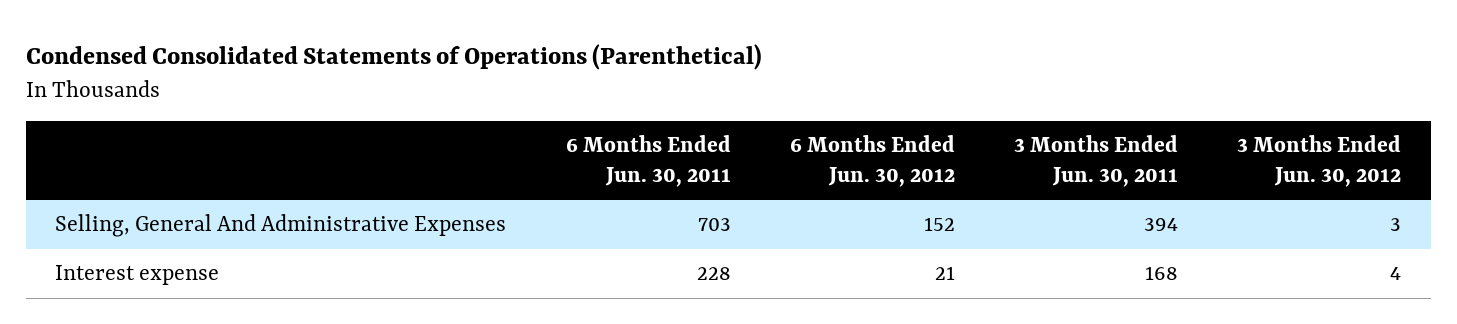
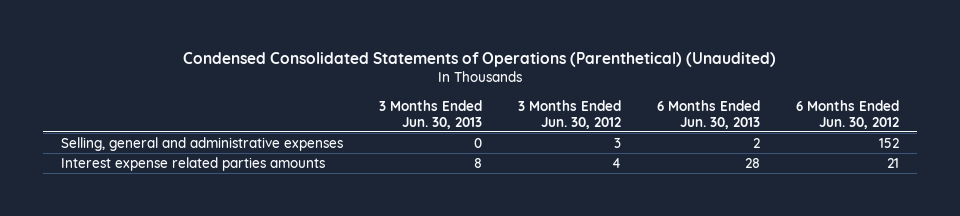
[25,43,762,70] Condensed Consolidated Statements of Operations (Parenthetical) -> [183,52,777,68] Condensed Consolidated Statements of Operations (Parenthetical) (Unaudited)
[565,135,731,187] 6 Months Ended Jun. 30, 2011 -> none
[1013,135,1178,187] 3 Months Ended Jun. 30, 2011 -> none
none -> [379,99,483,129] 3 Months Ended Jun. 30, 2013
none -> [656,99,760,129] 6 Months Ended Jun. 30, 2013
[55,214,507,238] Selling, General And Administrative Expenses -> [61,136,344,151] Selling, general and administrative expenses
[55,265,220,286] Interest expense -> [61,156,326,171] Interest expense related parties amounts

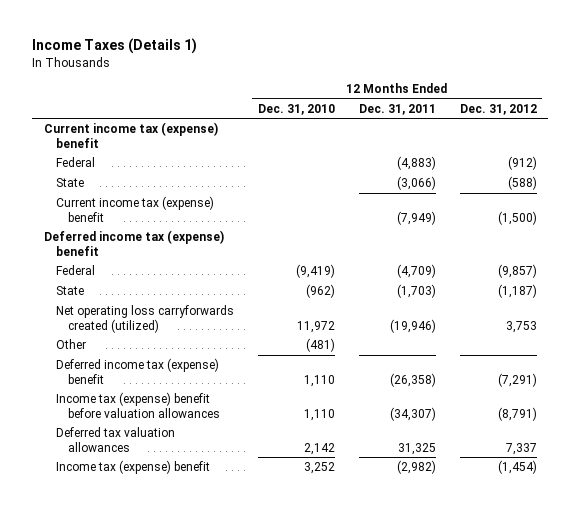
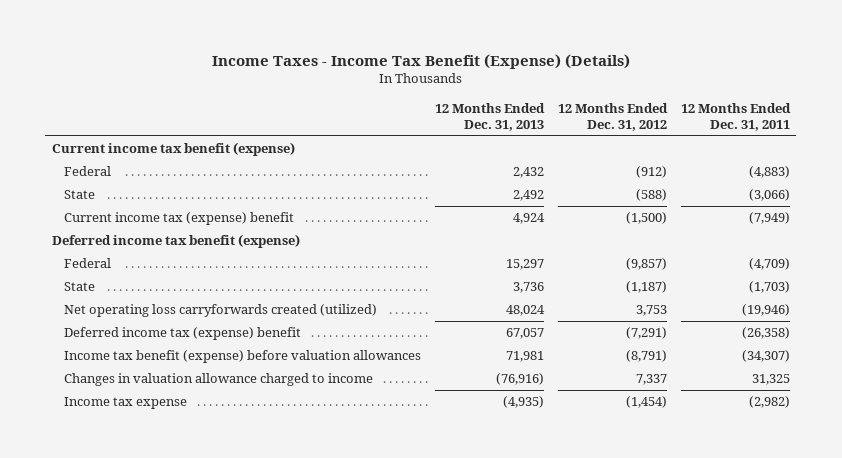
[31,38,197,55] Income Taxes (Details 1) -> [211,53,630,69] Income Taxes - Income Tax Benefit (Expense) (Details)
[257,103,335,115] Dec. 31, 2010 -> none
none -> [434,102,545,131] 12 Months Ended Dec. 31, 2013
[43,122,218,148] Current income tax (expense) benefit -> [51,142,295,157] Current income tax benefit (expense)
[43,230,224,256] Deferred income tax (expense) benefit -> [51,234,300,249] Deferred income tax benefit (expense)
[55,339,86,350] Other -> none
[55,392,221,418] Income tax (expense) benefit before valuation allowances -> [63,350,421,364] Income tax benefit (expense) before valuation allowances
[55,427,175,452] Deferred tax valuation allowances -> [63,373,373,387] Changes in valuation allowance charged to income
[55,460,210,475] Income tax (expense) benefit -> [63,397,187,410] Income tax expense

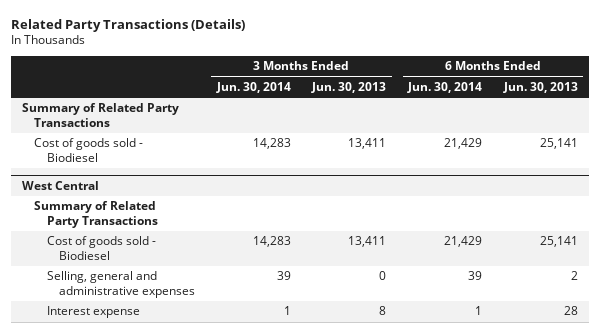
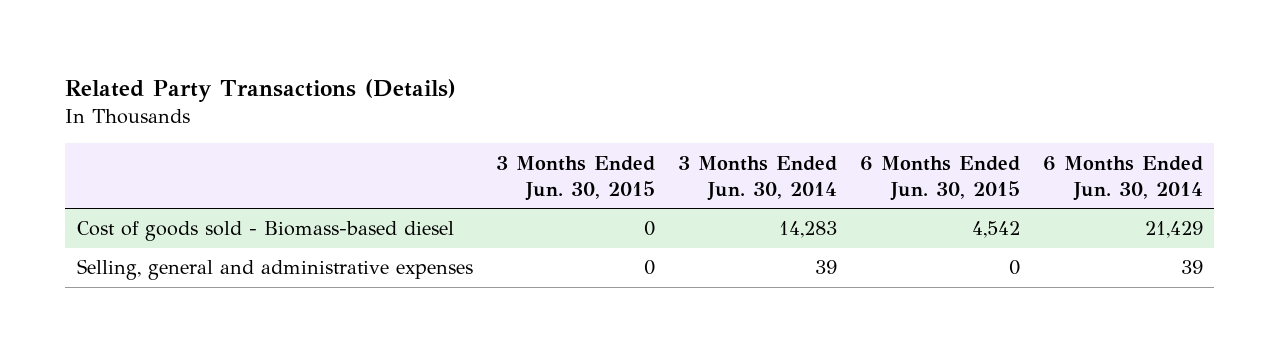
[311,82,387,94] Jun. 30, 2013 -> none
[502,82,578,94] Jun. 30, 2013 -> none
none -> [495,155,655,201] 3 Months Ended Jun. 30, 2015
none -> [859,155,1020,201] 6 Months Ended Jun. 30, 2015
[21,103,179,128] Summary of Related Party Transactions -> none
[21,180,99,190] West Central -> none
[34,201,158,229] Summary of Related Party Transactions -> none
[46,236,156,261] Cost of goods sold - Biodiesel -> none
[34,138,144,163] Cost of goods sold - Biodiesel -> [76,221,454,242] Cost of goods sold - Biomass-based diesel
[46,306,140,319] Interest expense -> none

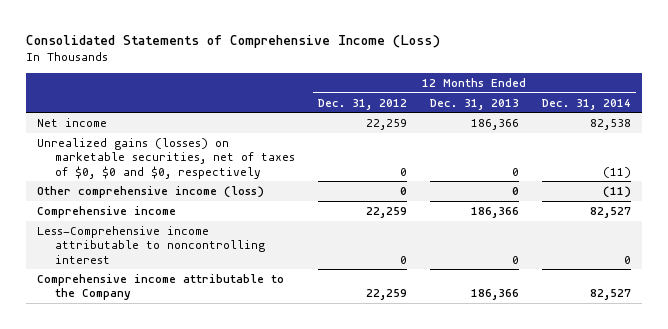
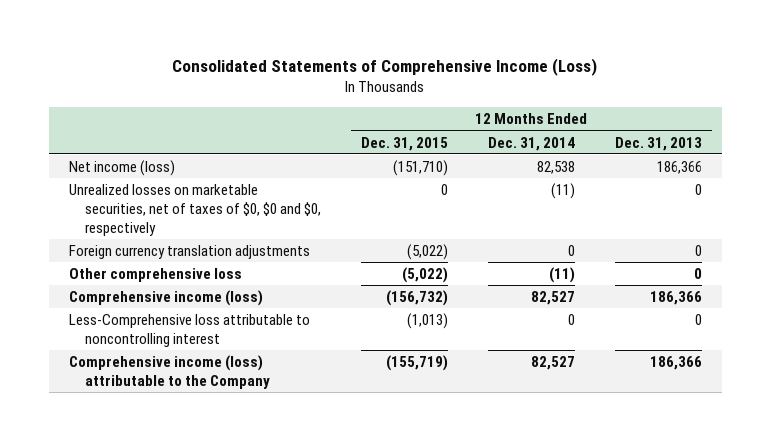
[318,98,408,110] Dec. 31, 2012 -> none
none -> [360,136,448,151] Dec. 31, 2015
[37,117,108,127] Net income -> [69,159,176,176] Net income (loss)
[37,137,296,179] Unrealized gains (losses) on marketable securities, net of taxes of $0, $0 and $0, respectively -> [69,183,321,236] Unrealized losses on marketable securities, net of taxes of $0, $0 and $0, respectively
none -> [69,244,311,259] Foreign currency translation adjustments
[37,185,265,198] Other comprehensive income (loss) -> [69,267,243,282] Other comprehensive loss
[37,205,177,218] Comprehensive income -> [69,289,264,306] Comprehensive income (loss)
[37,225,266,264] Less-Comprehensive income attributable to noncontrolling interest -> [69,313,311,347] Less-Comprehensive loss attributable to noncontrolling interest
[37,273,285,301] Comprehensive income attributable to the Company -> [69,354,270,389] Comprehensive income (loss) attributable to the Company

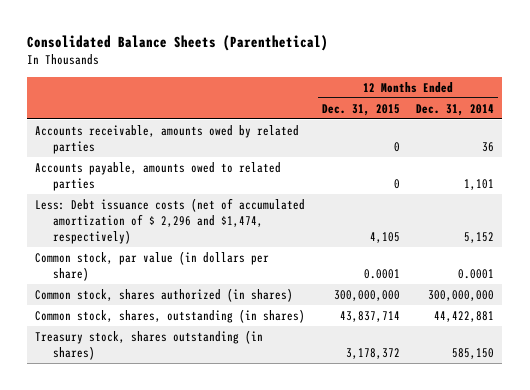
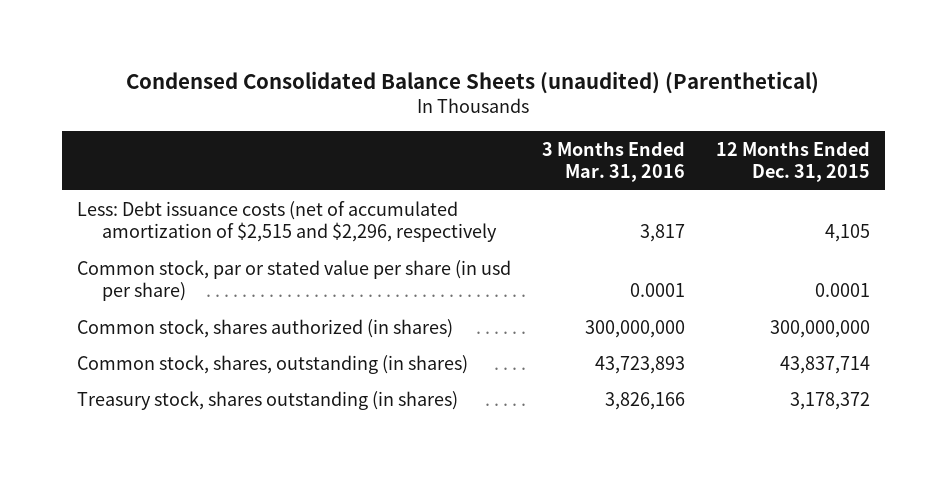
[27,34,329,51] Consolidated Balance Sheets (Parenthetical) -> [126,71,820,95] Condensed Consolidated Balance Sheets (unaudited) (Parenthetical)
[416,103,495,116] Dec. 31, 2014 -> none
none -> [541,140,685,183] 3 Months Ended Mar. 31, 2016
[35,124,300,154] Accounts receivable, amounts owed by related parties -> none
[35,161,282,191] Accounts payable, amounts owed to related parties -> none
[35,197,306,244] Less: Debt issuance costs (net of accumulated amortization of $ 2,296 and $1,474, respectively) -> [76,200,498,243] Less: Debt issuance costs (net of accumulated amortization of $2,515 and $2,296, respectively
[35,250,270,281] Common stock, par value (in dollars per share) -> [76,259,511,302] Common stock, par or stated value per share (in usd per share)

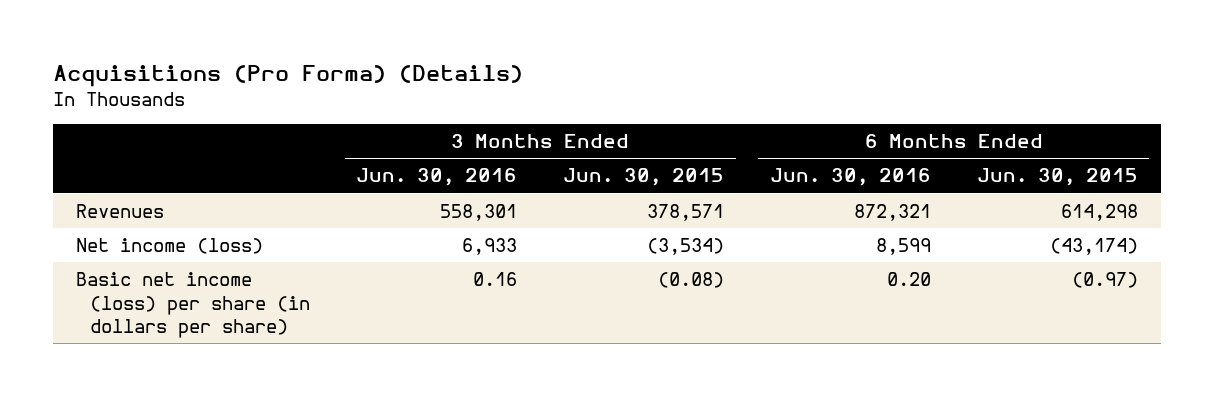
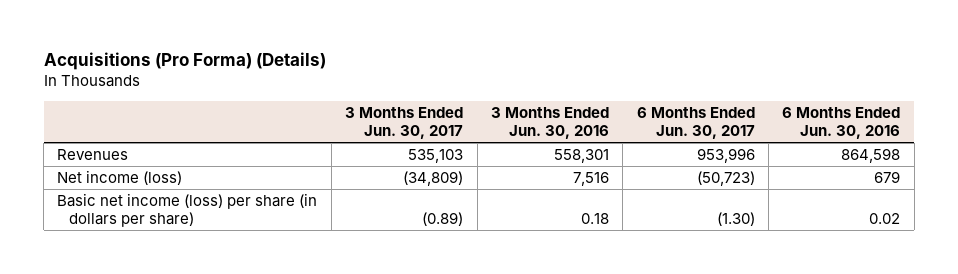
[563,168,725,187] Jun. 30, 2015 -> none
[976,168,1138,187] Jun. 30, 2015 -> none
none -> [345,107,464,139] 3 Months Ended Jun. 30, 2017
none -> [636,107,755,139] 6 Months Ended Jun. 30, 2017
[853,204,931,222] 872,321 -> [841,148,901,164] 864,598
[462,238,518,256] 6,933 -> [572,172,609,187] 7,516
[875,238,931,256] 8,599 -> [874,171,901,184] 679
[473,272,518,287] 0.16 -> [580,212,609,224] 0.18
[886,272,931,287] 0.20 -> [869,212,901,224] 0.02

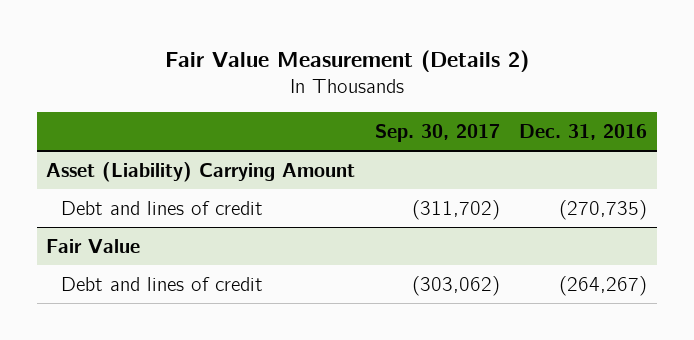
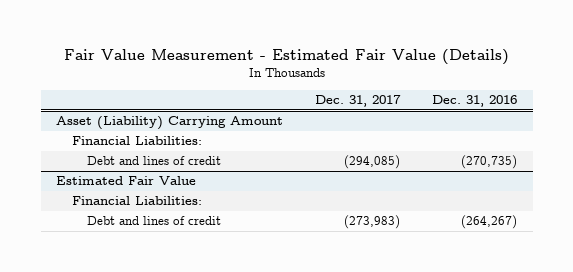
[164,49,529,72] Fair Value Measurement (Details 2) -> [63,49,509,66] Fair Value Measurement - Estimated Fair Value (Details)
[374,123,500,142] Sep. 30, 2017 -> none
none -> [315,95,402,108] Dec. 31, 2017
none -> [71,136,202,146] Financial Liabilities:
[46,238,141,253] Fair Value -> [56,176,197,186] Estimated Fair Value
none -> [71,196,202,206] Financial Liabilities:

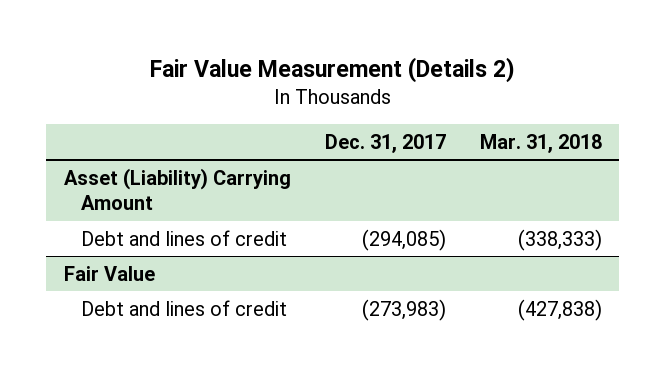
[63,49,509,66] Fair Value Measurement - Estimated Fair Value (Details) -> [149,57,515,84] Fair Value Measurement (Details 2)
[431,95,517,108] Dec. 31, 2016 -> none
none -> [480,133,603,153] Mar. 31, 2018
[71,136,202,146] Financial Liabilities: -> none
[71,196,202,206] Financial Liabilities: -> none
[56,176,197,186] Estimated Fair Value -> [63,265,155,281] Fair Value

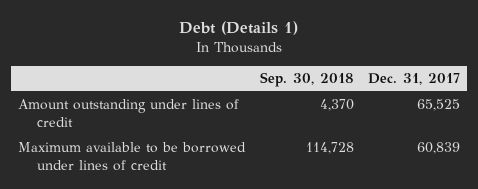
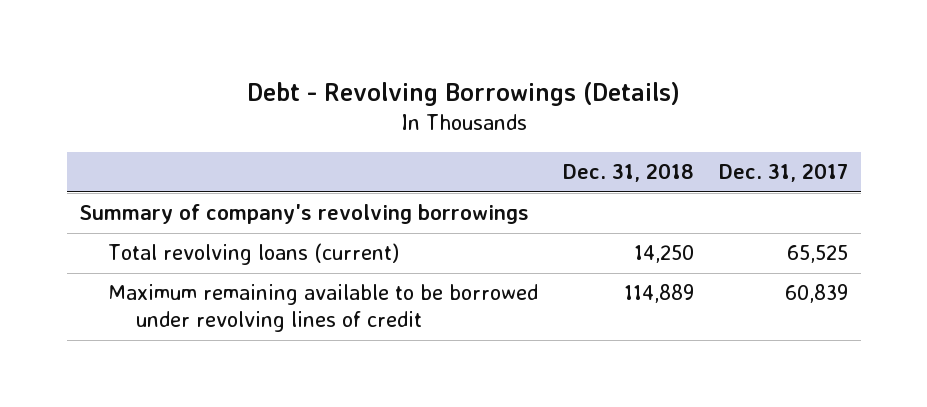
[179,21,299,36] Debt (Details 1) -> [246,81,680,106] Debt - Revolving Borrowings (Details)
[259,72,354,88] Sep. 30, 2018 -> none
none -> [562,163,694,183] Dec. 31, 2018
none -> [79,204,530,225] Summary of company's revolving borrowings
[18,99,240,127] Amount outstanding under lines of credit -> [107,243,399,266] Total revolving loans (current)
[18,142,247,171] Maximum available to be borrowed under lines of credit -> [107,284,538,333] Maximum remaining available to be borrowed under revolving lines of credit

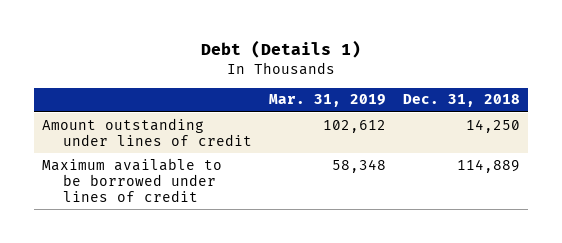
[246,81,680,106] Debt - Revolving Borrowings (Details) -> [201,40,362,59] Debt (Details 1)
[719,163,849,183] Dec. 31, 2017 -> none
none -> [268,94,386,108] Mar. 31, 2019
[79,204,530,225] Summary of company's revolving borrowings -> none
[107,243,399,266] Total revolving loans (current) -> [42,117,252,146] Amount outstanding under lines of credit
[107,284,538,333] Maximum remaining available to be borrowed under revolving lines of credit -> [42,157,223,202] Maximum available to be borrowed under lines of credit

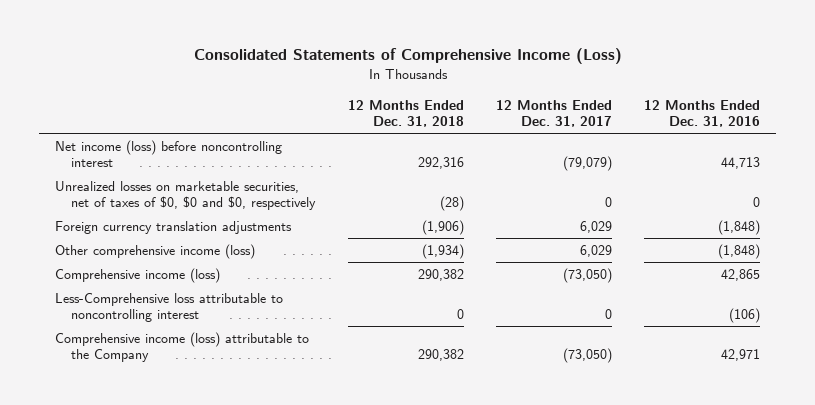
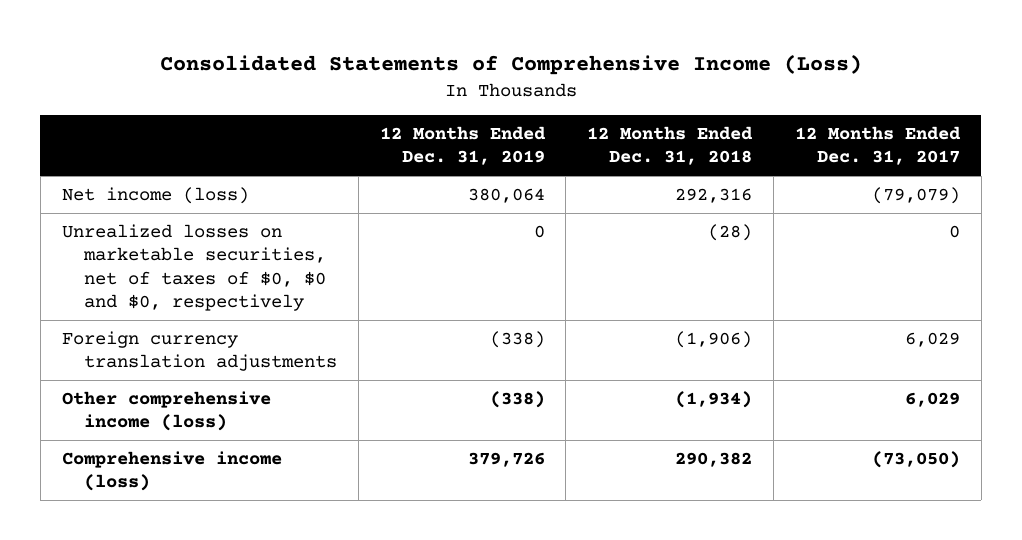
[644,99,761,128] 12 Months Ended Dec. 31, 2016 -> none
none -> [379,125,546,166] 12 Months Ended Dec. 31, 2019
[55,139,283,168] Net income (loss) before noncontrolling interest -> [61,186,249,204] Net income (loss)
[55,292,284,323] Less-Comprehensive loss attributable to noncontrolling interest -> none
[55,331,310,363] Comprehensive income (loss) attributable to the Company -> none

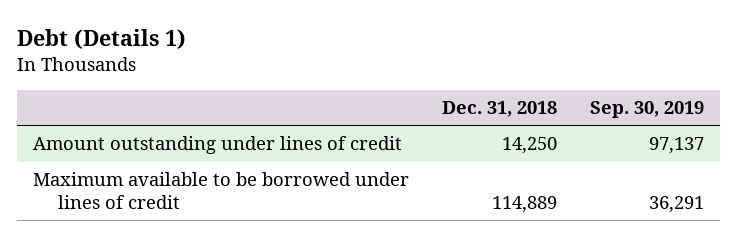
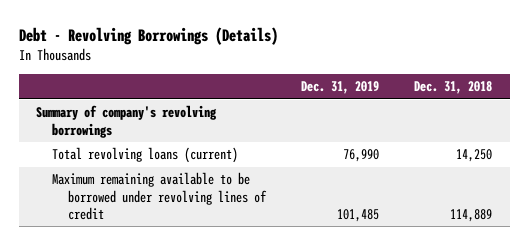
[17,28,187,49] Debt (Details 1) -> [18,26,278,45] Debt - Revolving Borrowings (Details)
[589,101,704,119] Sep. 30, 2019 -> none
none -> [300,81,379,95] Dec. 31, 2019
none -> [36,105,218,138] Summary of company's revolving borrowings
[33,136,403,155] Amount outstanding under lines of credit -> [51,147,238,164] Total revolving loans (current)
[33,172,410,209] Maximum available to be borrowed under lines of credit -> [51,172,267,220] Maximum remaining available to be borrowed under revolving lines of credit

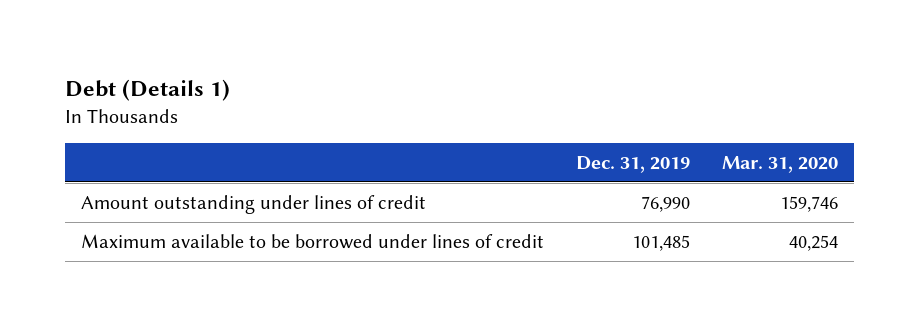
[18,26,278,45] Debt - Revolving Borrowings (Details) -> [65,79,231,102] Debt (Details 1)
[414,81,493,95] Dec. 31, 2018 -> none
none -> [721,155,838,173] Mar. 31, 2020
[36,105,218,138] Summary of company's revolving borrowings -> none
[51,147,238,164] Total revolving loans (current) -> [81,194,427,214] Amount outstanding under lines of credit
[51,172,267,220] Maximum remaining available to be borrowed under revolving lines of credit -> [81,233,545,249] Maximum available to be borrowed under lines of credit

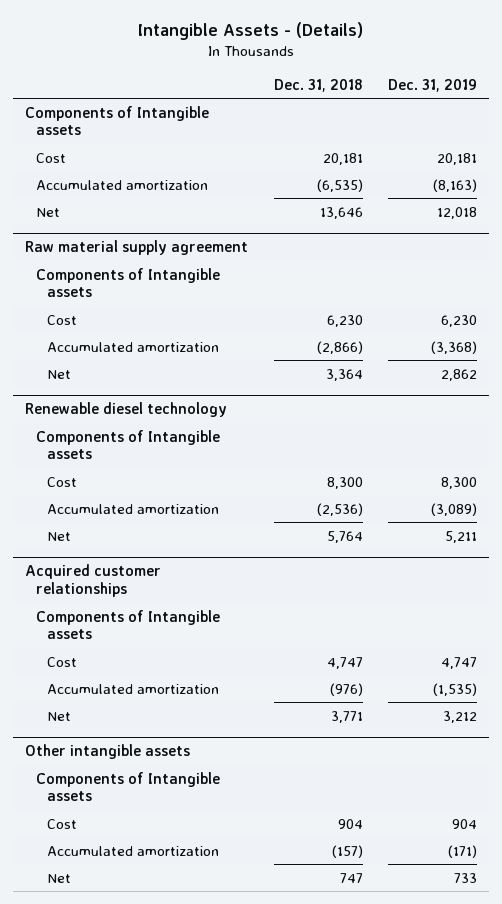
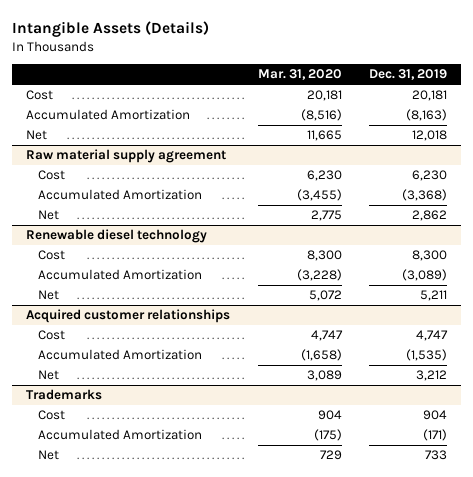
[138,22,364,41] Intangible Assets - (Details) -> [11,20,209,37] Intangible Assets (Details)
[273,78,363,92] Dec. 31, 2018 -> none
none -> [257,69,342,81] Mar. 31, 2020
[25,105,210,136] Components of Intangible assets -> none
[36,179,209,190] Accumulated amortization -> [25,109,190,121] Accumulated Amortization
[36,267,221,298] Components of Intangible assets -> none
[46,341,219,352] Accumulated amortization -> [38,189,203,201] Accumulated Amortization
[36,429,221,460] Components of Intangible assets -> none
[46,503,219,514] Accumulated amortization -> [38,269,203,281] Accumulated Amortization
[36,609,221,640] Components of Intangible assets -> none
[46,683,219,694] Accumulated amortization -> [38,349,203,361] Accumulated Amortization
[25,744,191,760] Other intangible assets -> none
[36,771,221,802] Components of Intangible assets -> none
none -> [25,389,102,401] Trademarks
[46,845,219,856] Accumulated amortization -> [38,429,203,441] Accumulated Amortization

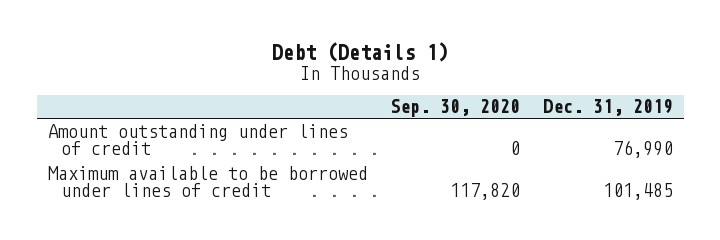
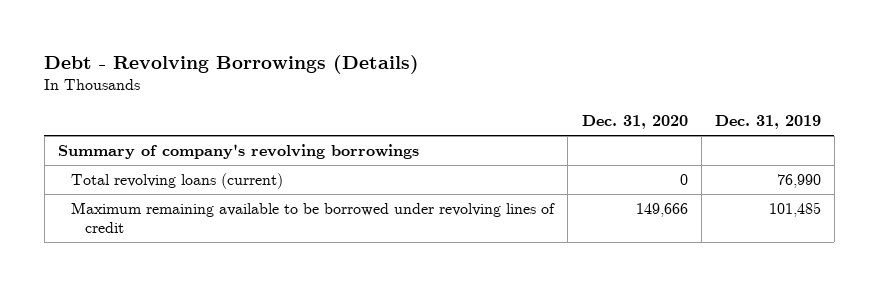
[272,41,449,62] Debt (Details 1) -> [44,54,420,74] Debt - Revolving Borrowings (Details)
[390,99,521,118] Sep. 30, 2020 -> none
none -> [581,115,688,130] Dec. 31, 2020
none -> [57,144,419,160] Summary of company's revolving borrowings
[47,123,348,156] Amount outstanding under lines of credit -> [71,173,284,190] Total revolving loans (current)
[47,165,368,198] Maximum available to be borrowed under lines of credit -> [71,202,556,234] Maximum remaining available to be borrowed under revolving lines of credit

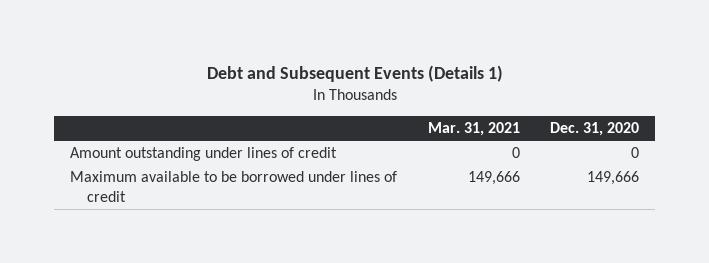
[44,54,420,74] Debt - Revolving Borrowings (Details) -> [206,64,503,82] Debt and Subsequent Events (Details 1)
[714,115,821,130] Dec. 31, 2019 -> none
none -> [427,122,520,137] Mar. 31, 2021
[57,144,419,160] Summary of company's revolving borrowings -> none
[71,173,284,190] Total revolving loans (current) -> [69,147,337,162] Amount outstanding under lines of credit
[71,202,556,234] Maximum remaining available to be borrowed under revolving lines of credit -> [69,171,397,202] Maximum available to be borrowed under lines of credit

